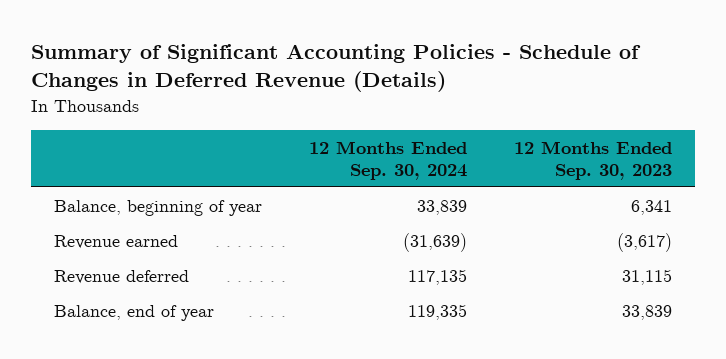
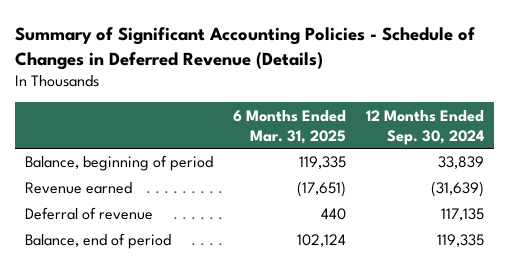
[513,140,672,180] 12 Months Ended Sep. 30, 2023 -> none
none -> [232,109,346,144] 6 Months Ended Mar. 31, 2025
[54,199,263,216] Balance, beginning of year -> [24,155,213,172] Balance, beginning of period
[54,269,190,284] Revenue deferred -> [24,207,153,221] Deferral of revenue
[54,304,215,321] Balance, end of year -> [24,233,171,250] Balance, end of period

